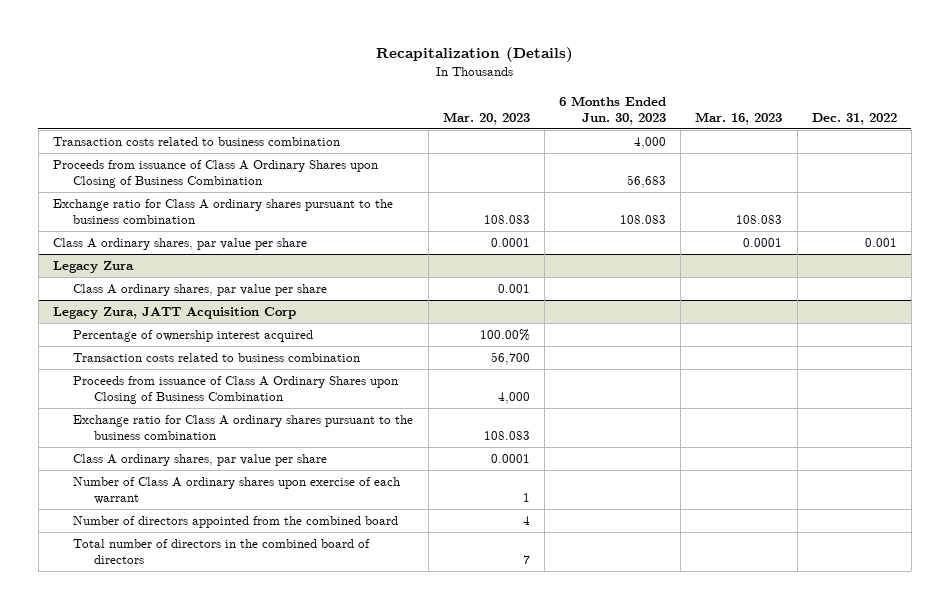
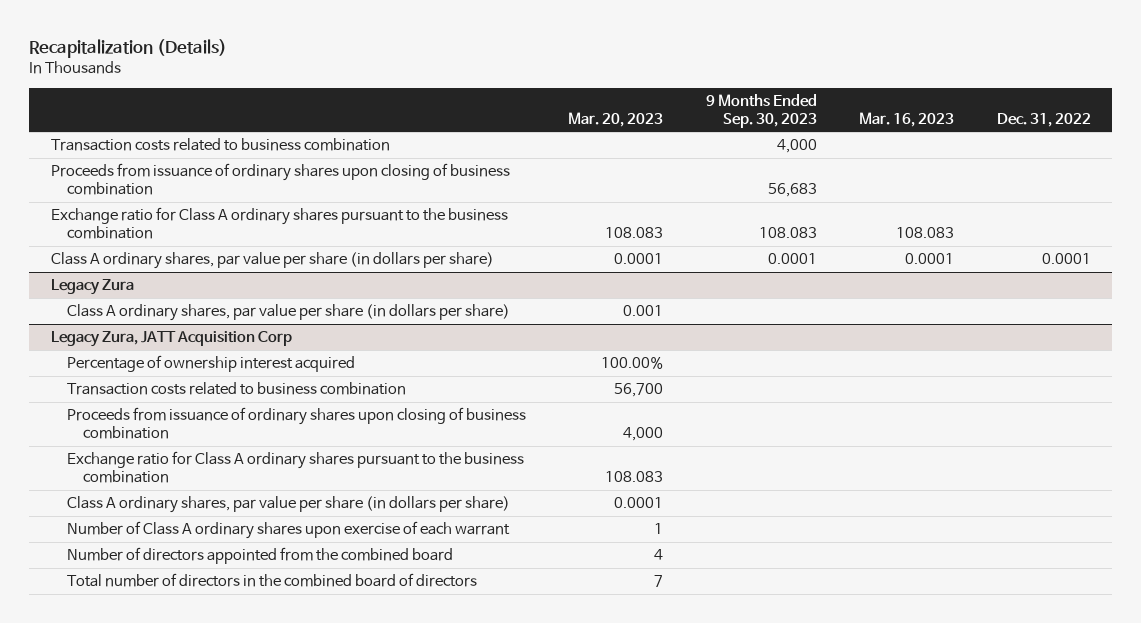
[559,95,667,125] 6 Months Ended Jun. 30, 2023 -> none
none -> [705,93,817,128] 9 Months Ended Sep. 30, 2023
[52,160,378,189] Proceeds from issuance of Class A Ordinary Shares upon Closing of Business Combination -> [50,163,510,196] Proceeds from issuance of ordinary shares upon closing of business combination
[52,238,307,251] Class A ordinary shares, par value per share -> [50,252,494,270] Class A ordinary shares, par value per share (in dollars per share)
[864,238,897,248] 0.001 -> [1041,253,1091,265] 0.0001
[73,284,328,297] Class A ordinary shares, par value per share -> [66,304,510,322] Class A ordinary shares, par value per share (in dollars per share)
[73,376,399,405] Proceeds from issuance of Class A Ordinary Shares upon Closing of Business Combination -> [66,407,526,440] Proceeds from issuance of ordinary shares upon closing of business combination
[73,454,328,467] Class A ordinary shares, par value per share -> [66,496,510,514] Class A ordinary shares, par value per share (in dollars per share)

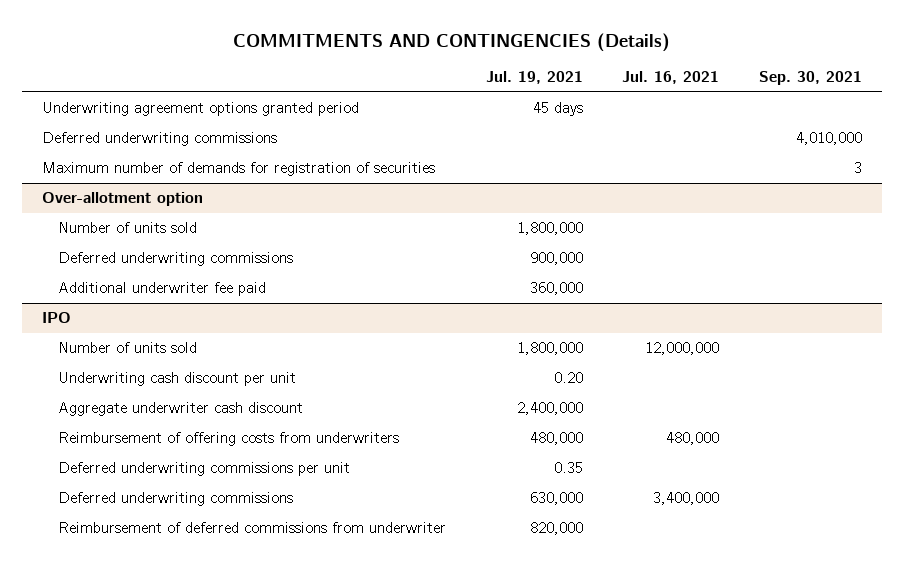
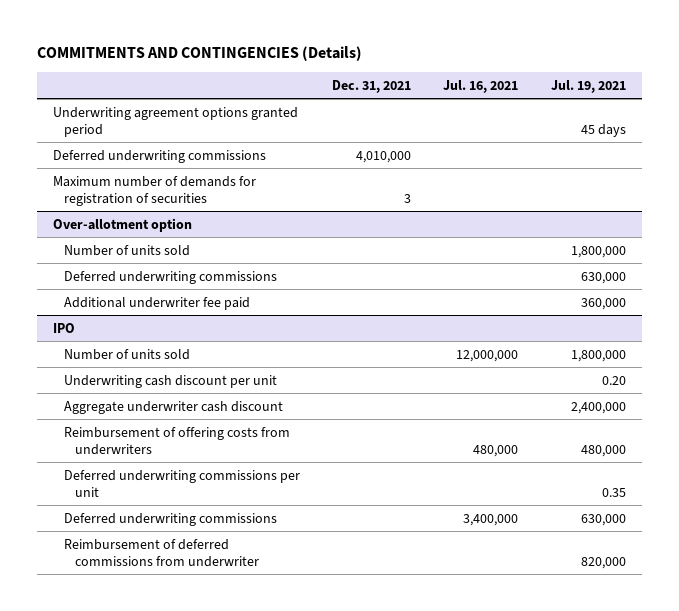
[758,71,862,86] Sep. 30, 2021 -> none
none -> [332,79,412,93] Dec. 31, 2021
[529,252,583,266] 900,000 -> [580,271,626,284] 630,000

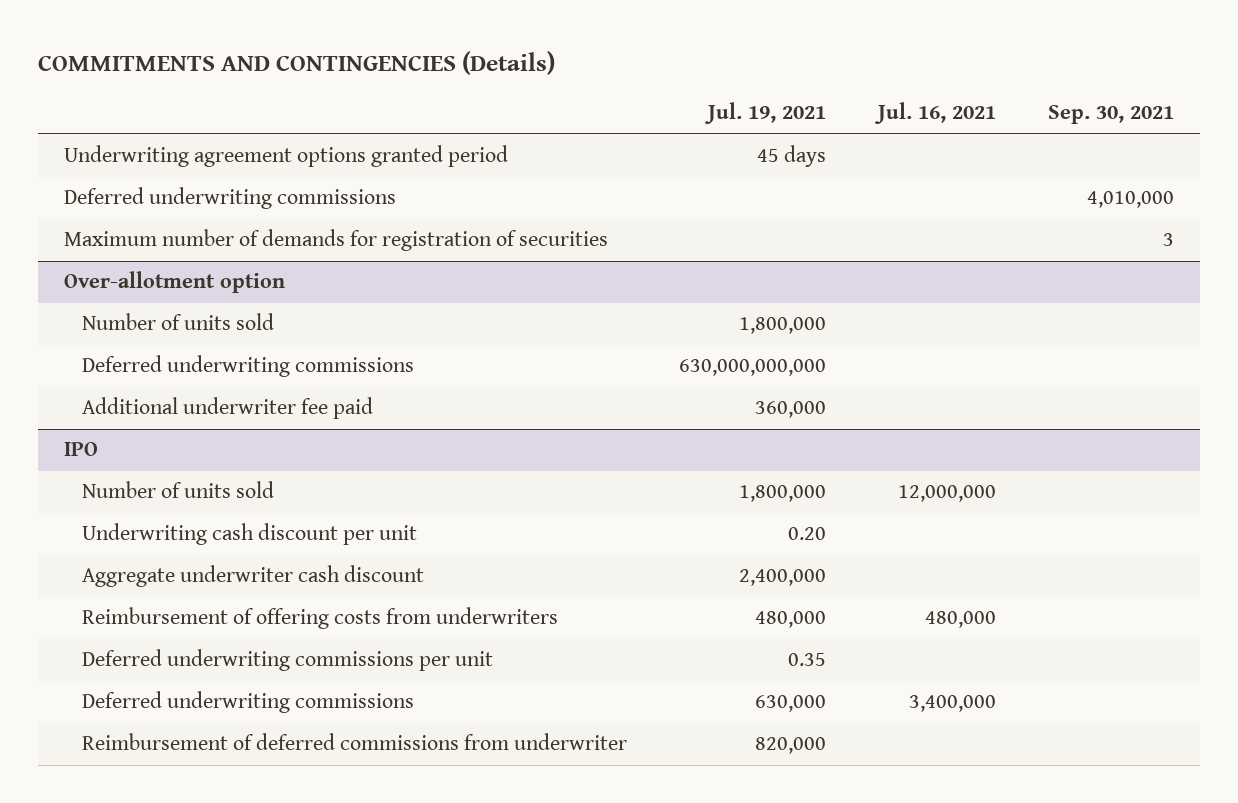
[332,79,412,93] Dec. 31, 2021 -> none
none -> [1047,105,1174,125] Sep. 30, 2021
[580,271,626,284] 630,000 -> [678,359,826,377] 630,000,000,000

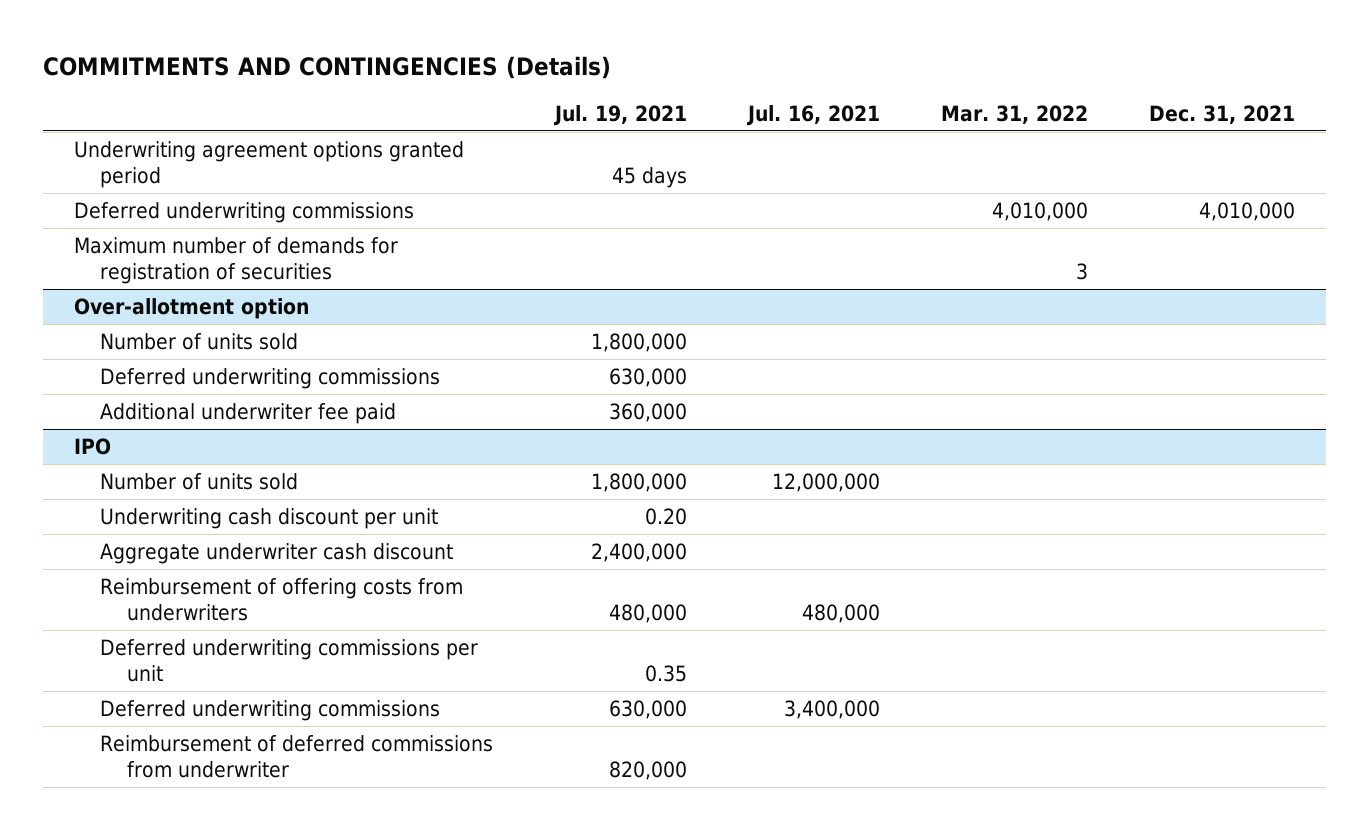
[1047,105,1174,125] Sep. 30, 2021 -> none
none -> [941,104,1089,124] Mar. 31, 2022
none -> [1149,104,1296,124] Dec. 31, 2021
[678,359,826,377] 630,000,000,000 -> [608,368,687,388] 630,000

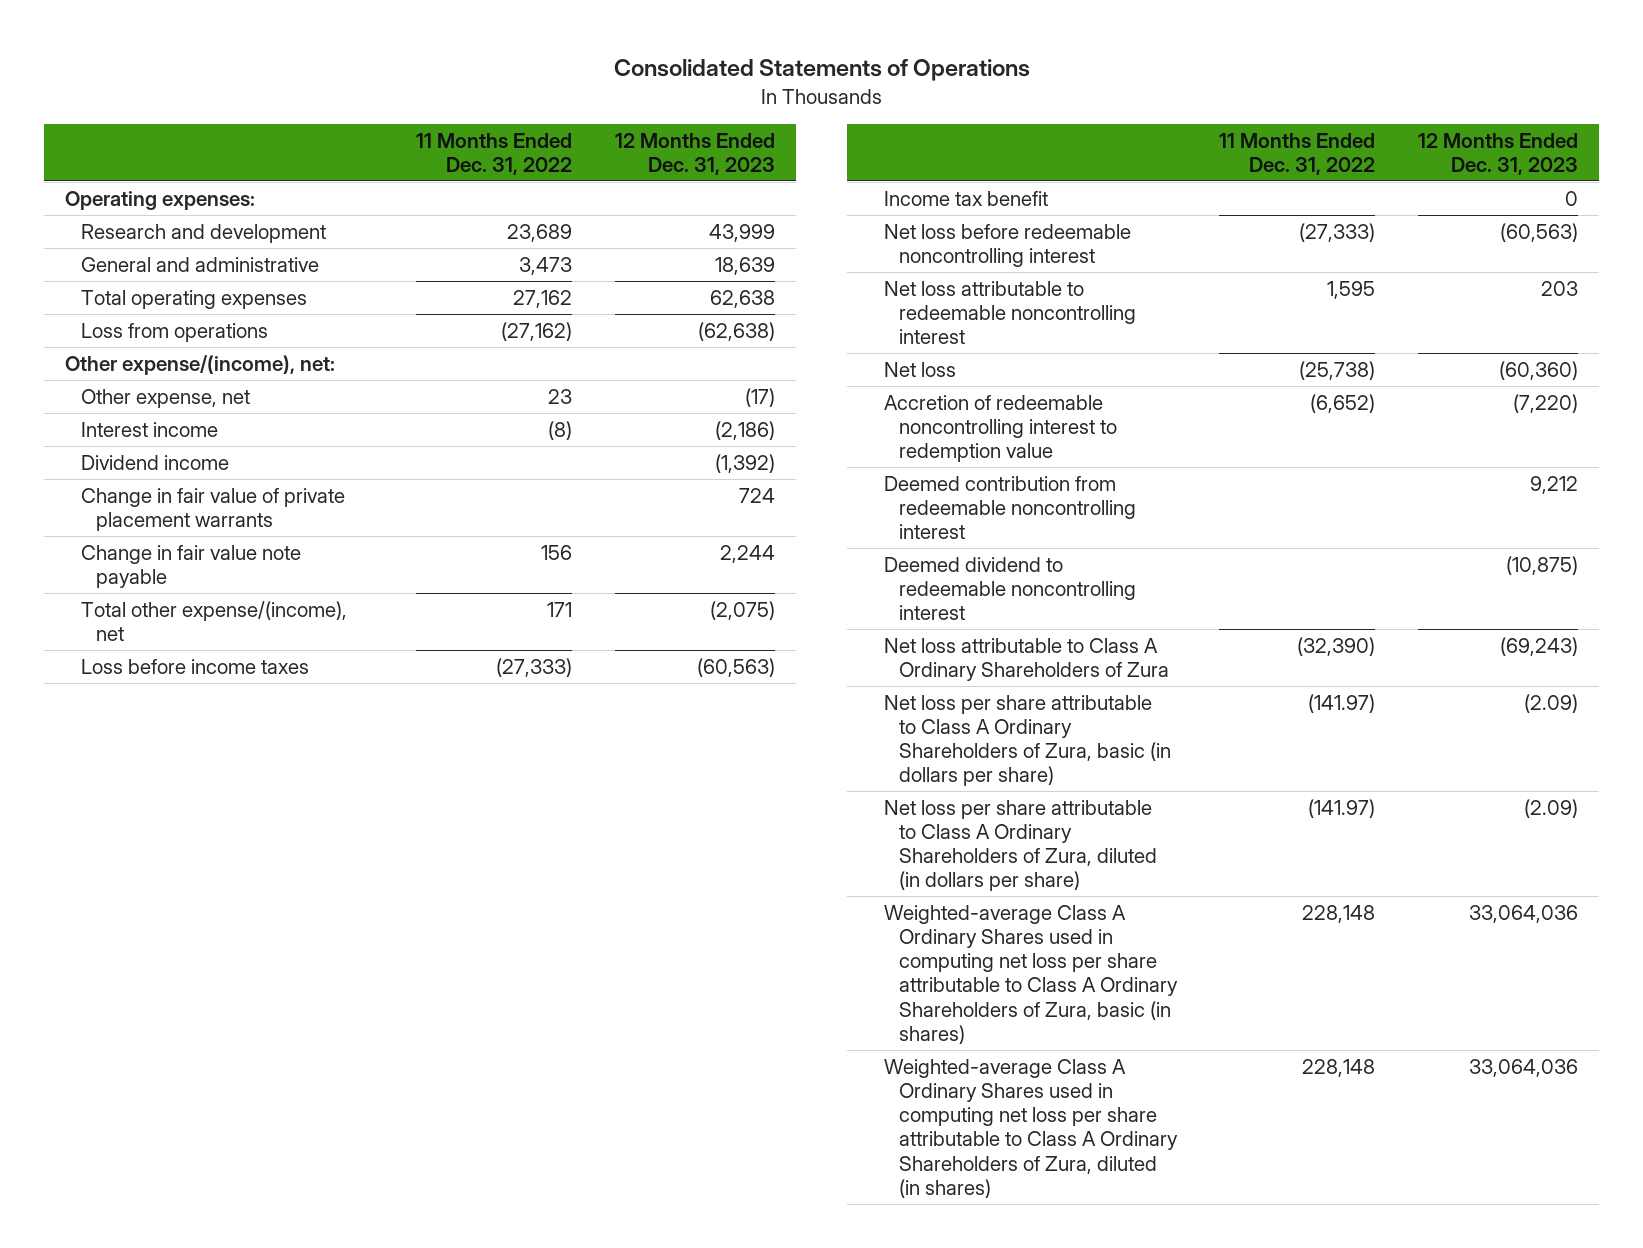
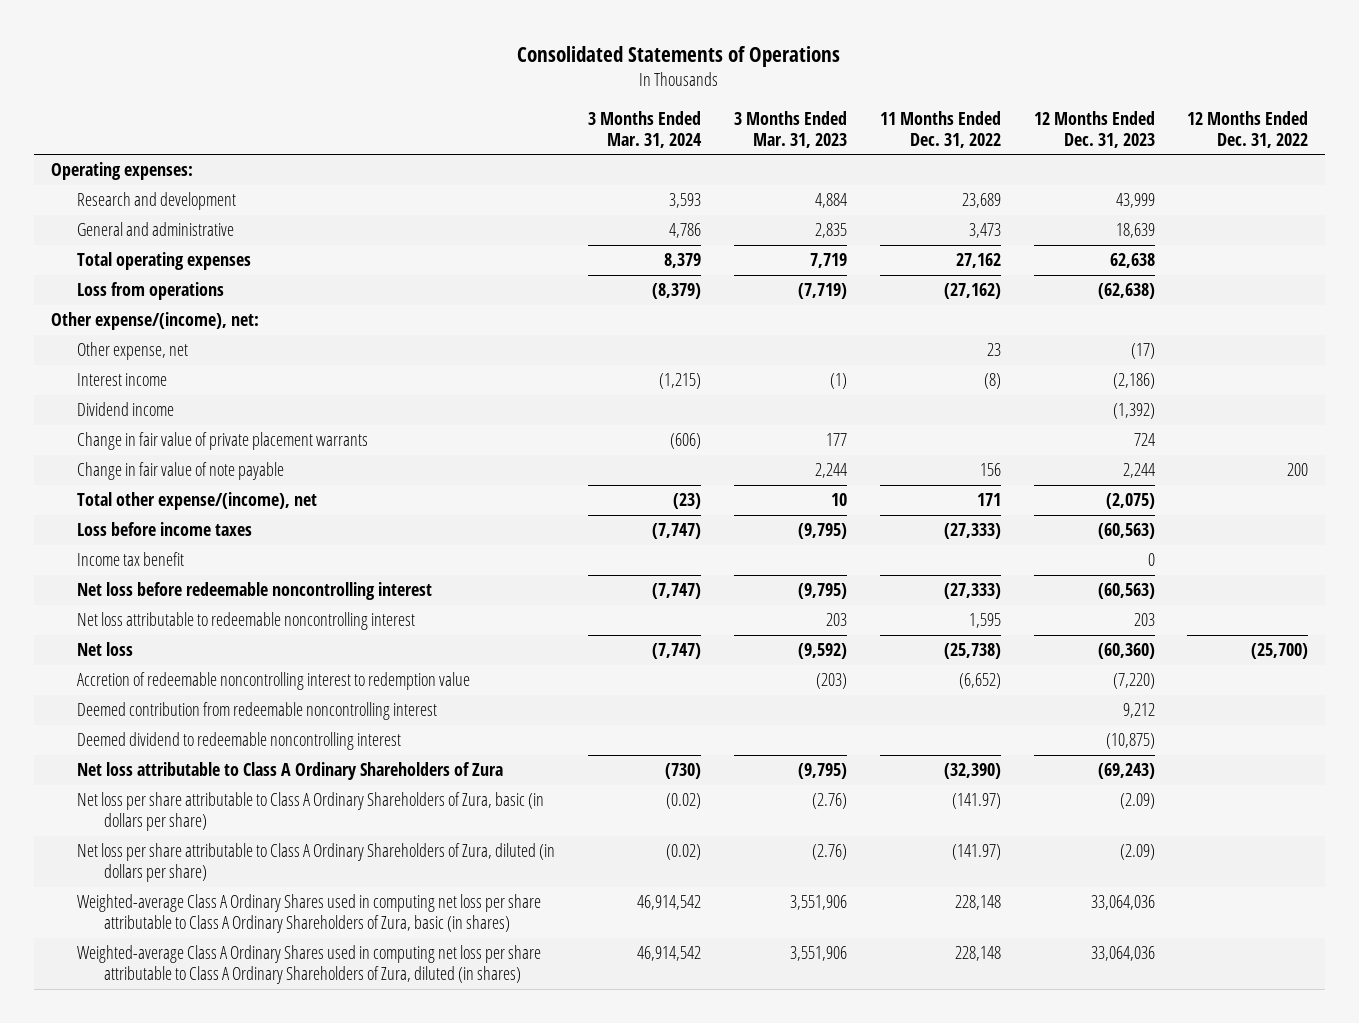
none -> [588,110,703,148] 3 Months Ended Mar. 31, 2024
none -> [733,110,847,148] 3 Months Ended Mar. 31, 2023
none -> [1187,110,1309,148] 12 Months Ended Dec. 31, 2022
[80,544,301,588] Change in fair value note payable -> [77,462,285,481] Change in fair value of note payable

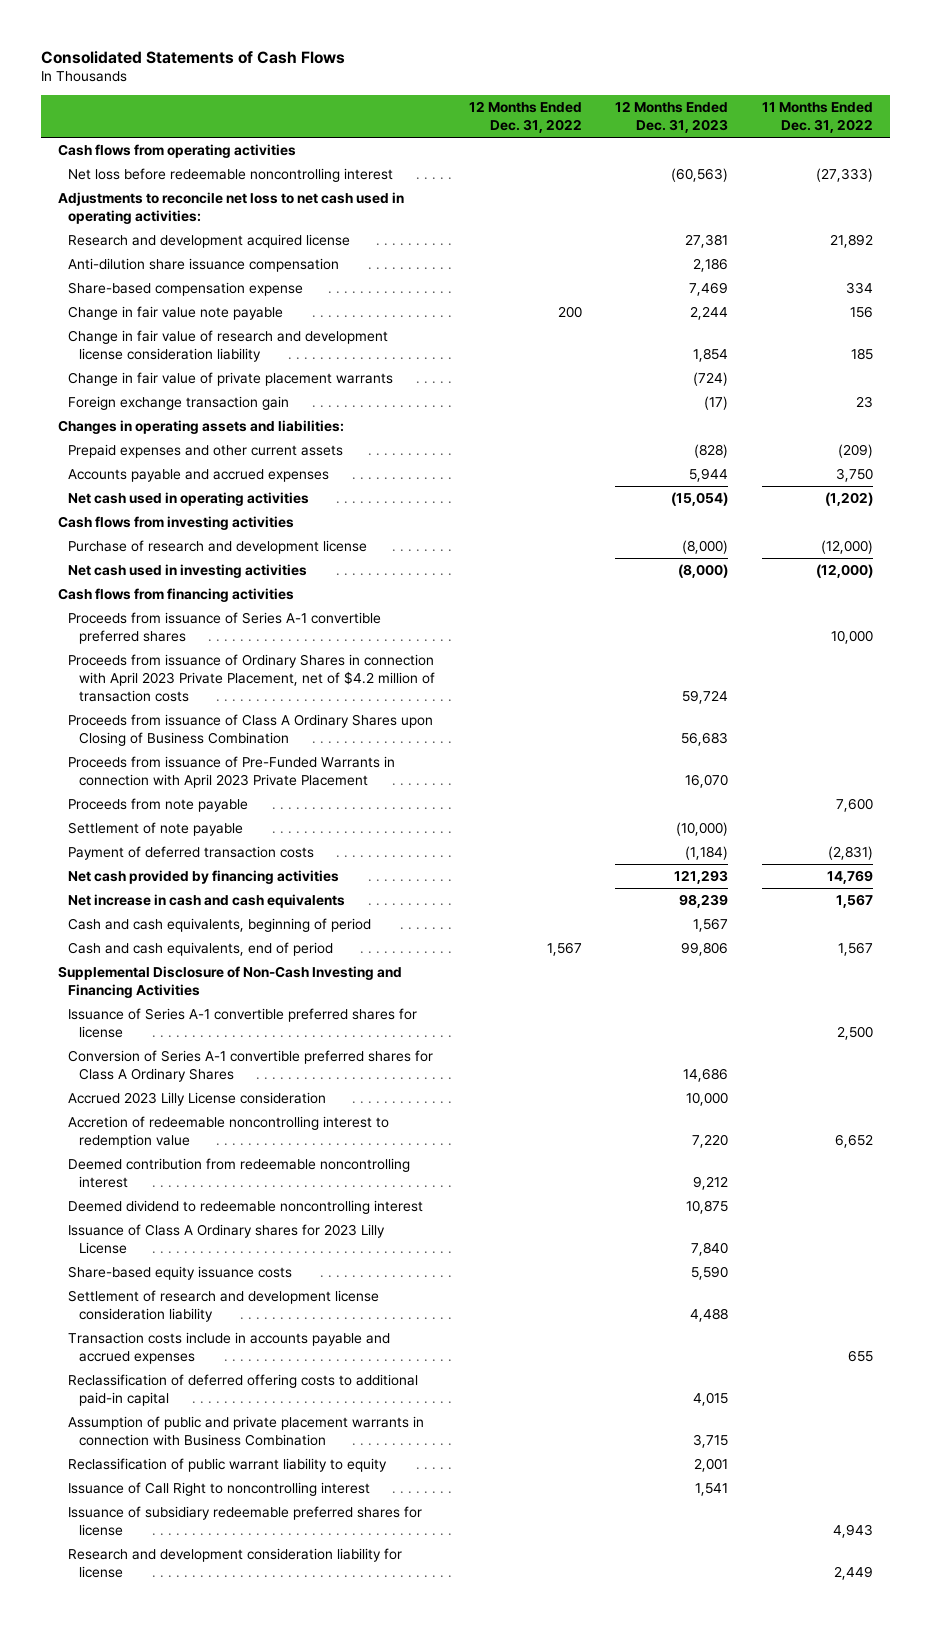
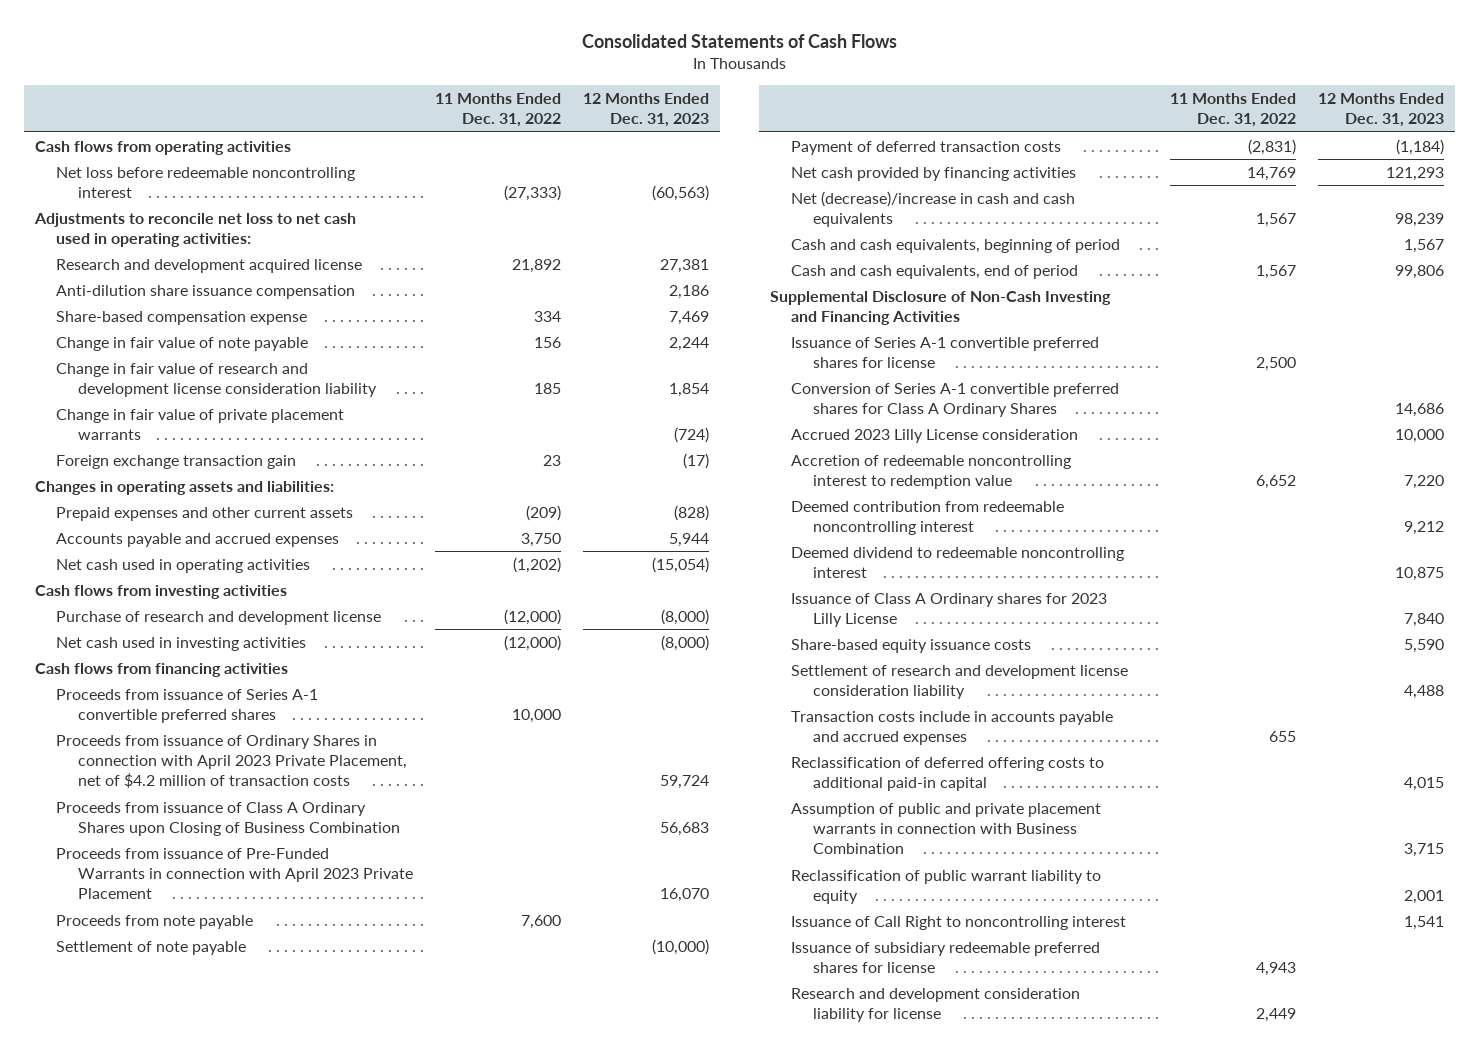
[468,101,582,134] 12 Months Ended Dec. 31, 2022 -> none
[68,305,284,320] Change in fair value note payable -> [56,336,309,351] Change in fair value of note payable
[68,893,346,908] Net increase in cash and cash equivalents -> [791,190,1076,227] Net (decrease)/increase in cash and cash equivalents

